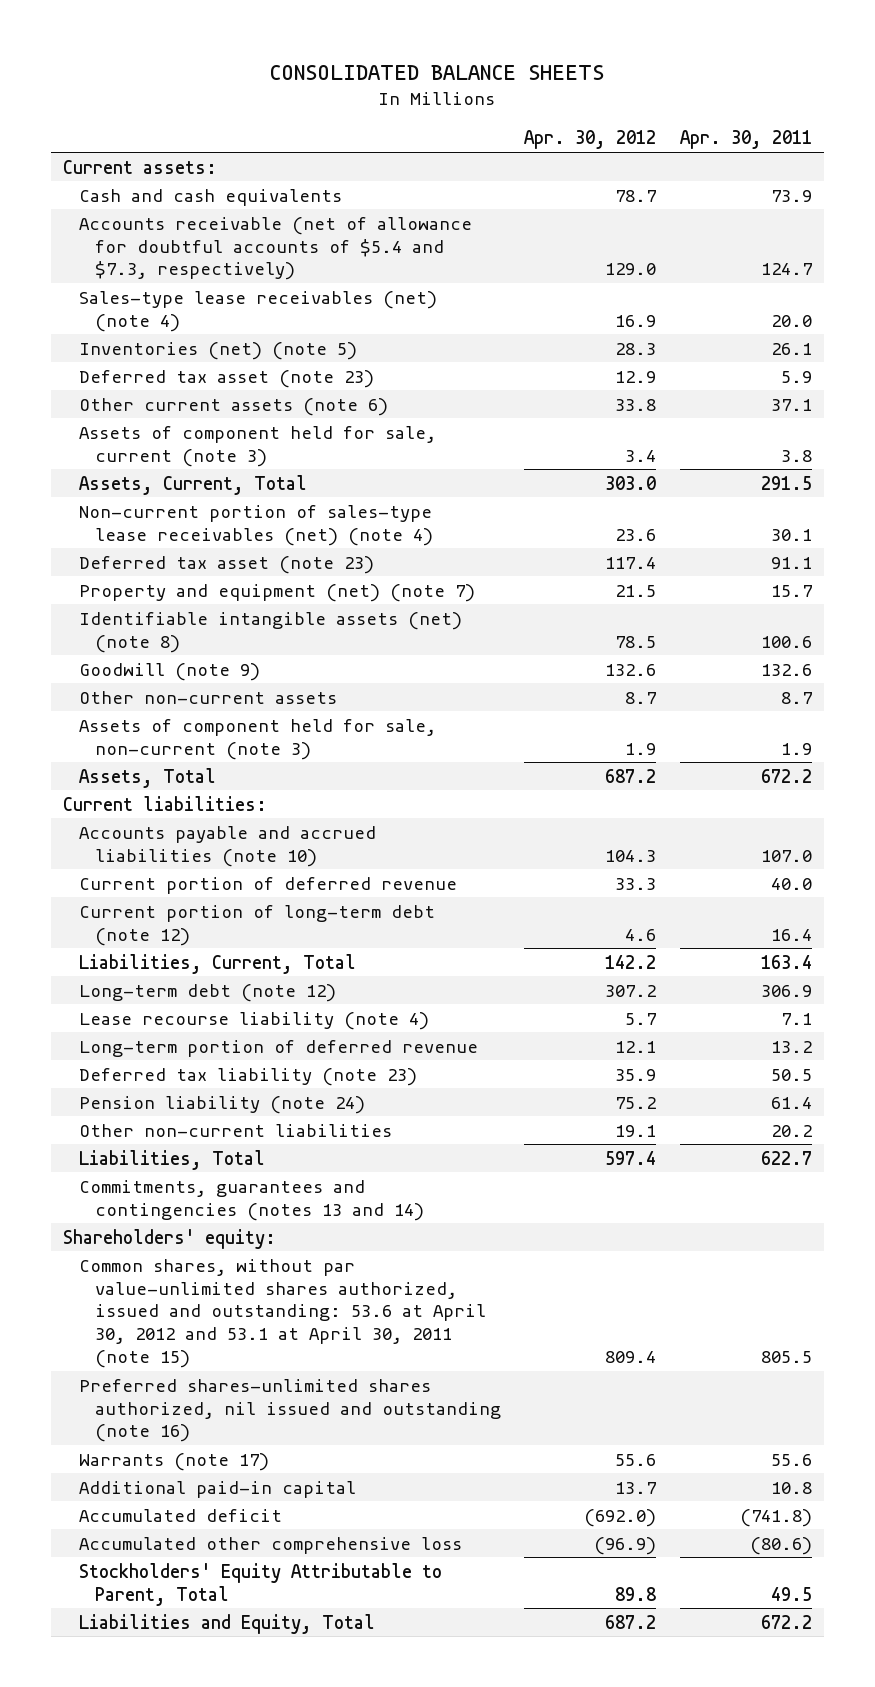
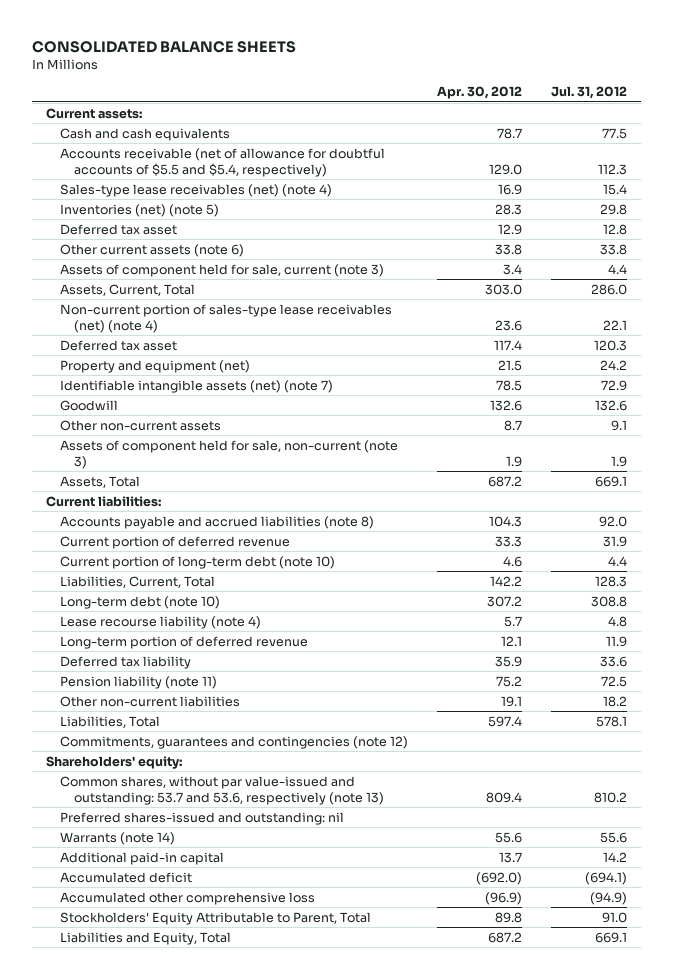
[680,130,813,150] Apr. 30, 2011 -> none
none -> [550,86,627,100] Jul. 31, 2012
[78,216,472,281] Accounts receivable (net of allowance for doubtful accounts of $5.4 and $7.3, respectively) -> [60,147,386,177] Accounts receivable (net of allowance for doubtful accounts of $5.5 and $5.4, respectively)
[78,369,374,388] Deferred tax asset (note 23) -> [60,223,178,235] Deferred tax asset
[78,555,374,574] Deferred tax asset (note 23) -> [60,339,178,351] Deferred tax asset
[78,583,475,602] Property and equipment (net) (note 7) -> [60,359,251,373] Property and equipment (net)
[78,611,462,653] Identifiable intangible assets (net) (note 8) -> [60,379,334,393] Identifiable intangible assets (net) (note 7)
[78,662,260,681] Goodwill (note 9) -> [60,399,119,411] Goodwill
[78,825,376,867] Accounts payable and accrued liabilities (note 10) -> [60,515,375,529] Accounts payable and accrued liabilities (note 8)
[78,904,435,946] Current portion of long-term debt (note 12) -> [60,555,336,569] Current portion of long-term debt (note 10)
[78,983,336,1002] Long-term debt (note 12) -> [60,595,221,609] Long-term debt (note 10)
[78,1067,417,1086] Deferred tax liability (note 23) -> [60,655,192,669] Deferred tax liability
[78,1095,365,1114] Pension liability (note 24) -> [60,675,218,689] Pension liability (note 11)
[78,1179,424,1221] Commitments, guarantees and contingencies (notes 13 and 14) -> [60,735,409,749] Commitments, guarantees and contingencies (note 12)
[78,1258,486,1369] Common shares, without par value-unlimited shares authorized, issued and outstanding: 53.6 at April 30, 2012 and 53.1 at April 30, 2011 (note 15) -> [60,775,385,805] Common shares, without par value-issued and outstanding: 53.7 and 53.6, respectively (note 13)
[78,1378,501,1443] Preferred shares-unlimited shares authorized, nil issued and outstanding (note 16) -> [60,811,345,825] Preferred shares-issued and outstanding: nil
[78,1452,269,1471] Warrants (note 17) -> [60,831,176,845] Warrants (note 14)

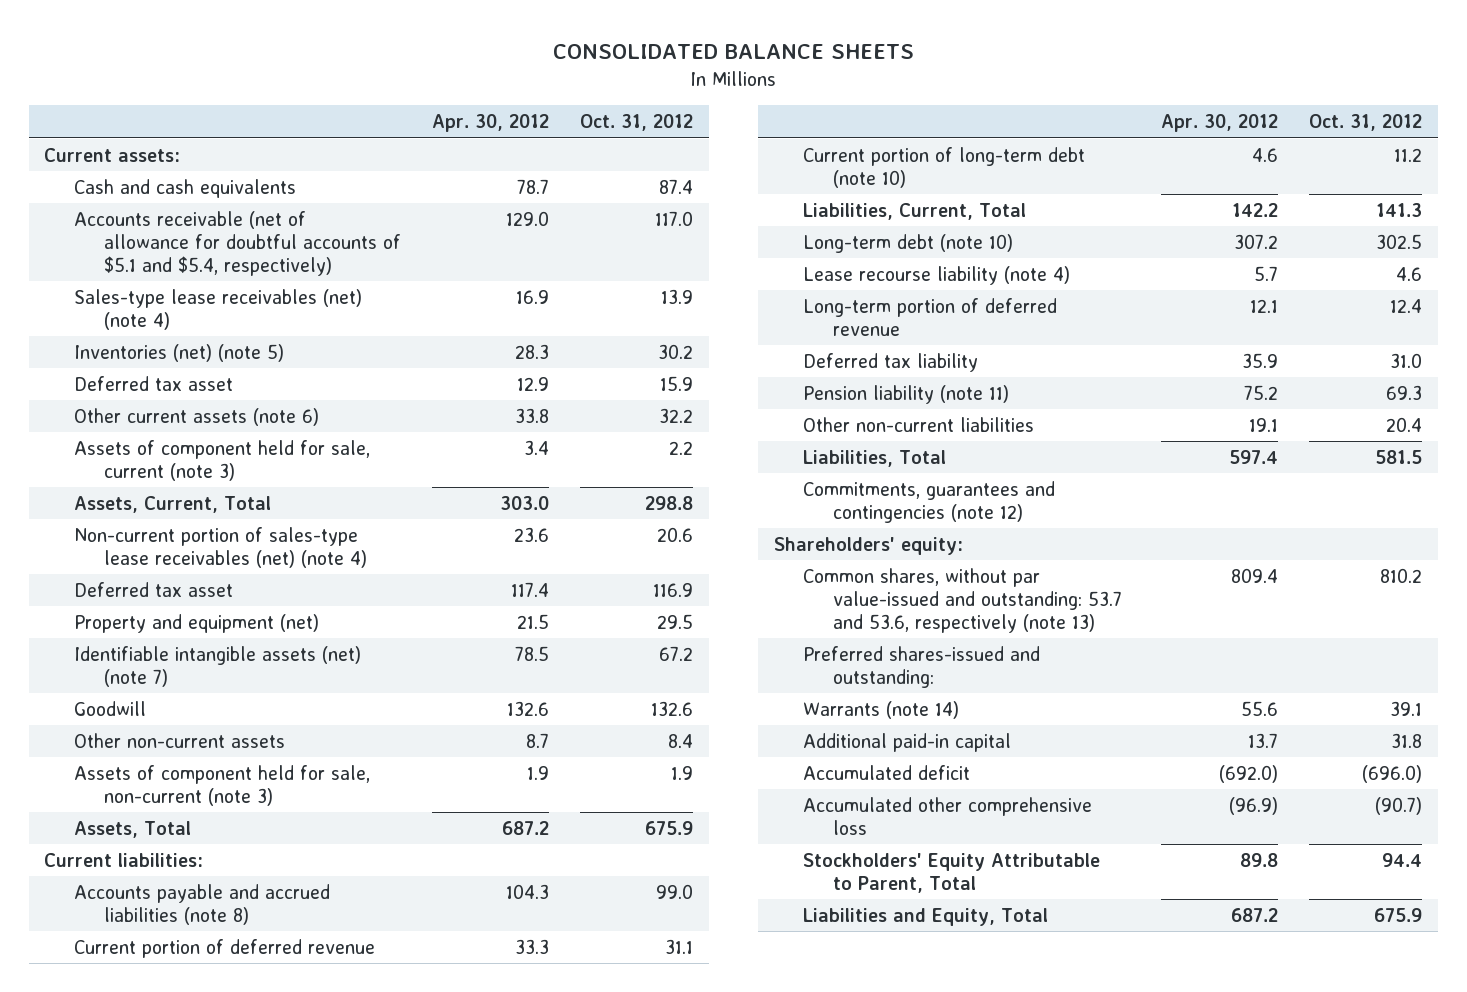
[550,86,627,100] Jul. 31, 2012 -> none
none -> [580,114,694,132] Oct. 31, 2012
[60,147,386,177] Accounts receivable (net of allowance for doubtful accounts of $5.5 and $5.4, respectively) -> [74,210,401,276] Accounts receivable (net of allowance for doubtful accounts of $5.1 and $5.4, respectively)
[60,811,345,825] Preferred shares-issued and outstanding: nil -> [803,645,1041,688] Preferred shares-issued and outstanding:

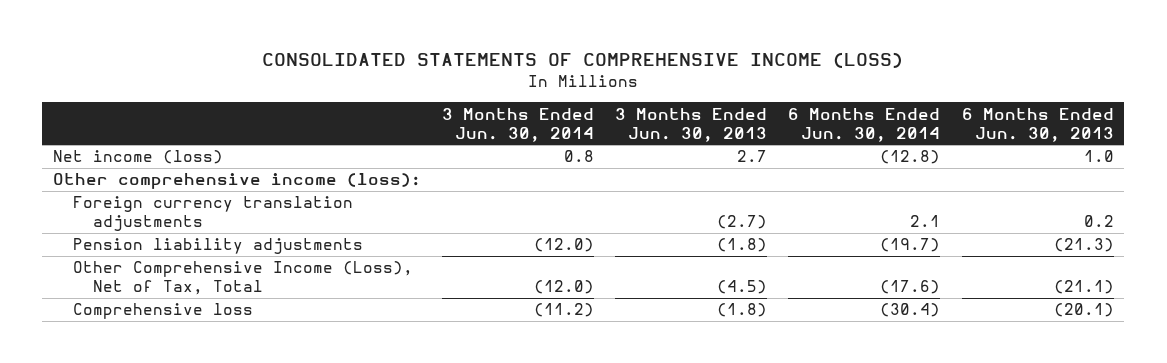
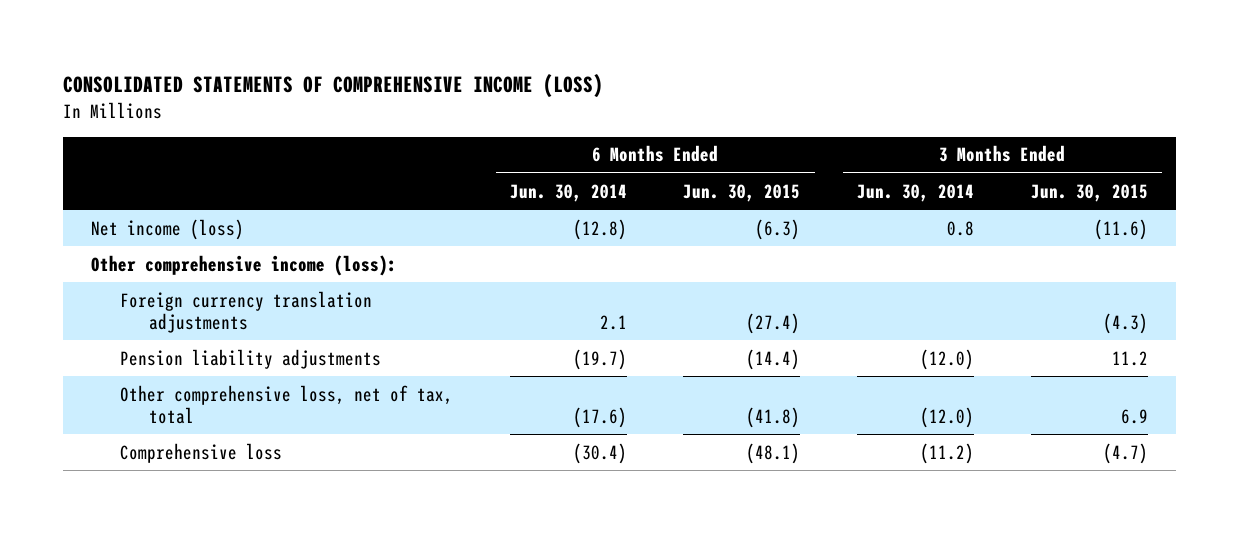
[615,107,768,142] 3 Months Ended Jun. 30, 2013 -> none
[961,107,1114,142] 6 Months Ended Jun. 30, 2013 -> none
none -> [683,183,801,202] Jun. 30, 2015
none -> [1030,183,1148,202] Jun. 30, 2015
[72,261,413,296] Other Comprehensive Income (Loss), Net of Tax, Total -> [120,384,454,424] Other comprehensive loss, net of tax, total

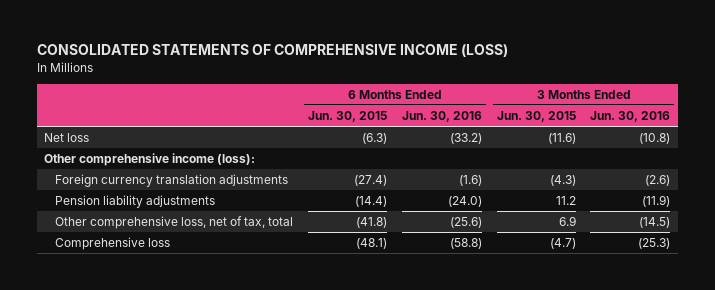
[509,183,627,202] Jun. 30, 2014 -> none
[856,183,974,202] Jun. 30, 2014 -> none
none -> [401,111,482,123] Jun. 30, 2016
none -> [590,111,671,123] Jun. 30, 2016
[91,218,245,240] Net income (loss) -> [44,133,90,143] Net loss

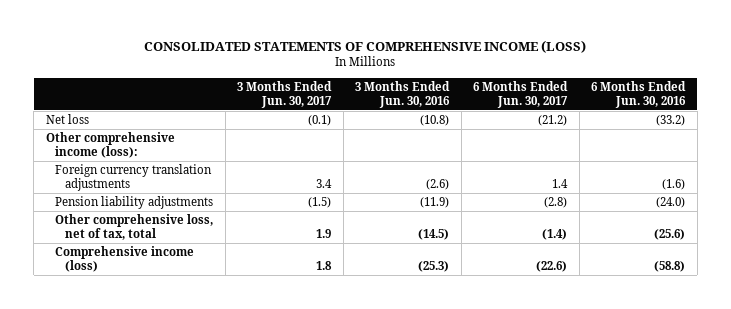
[308,111,388,123] Jun. 30, 2015 -> none
[496,111,576,123] Jun. 30, 2015 -> none
none -> [237,80,333,108] 3 Months Ended Jun. 30, 2017
none -> [473,80,569,108] 6 Months Ended Jun. 30, 2017
[55,237,171,251] Comprehensive loss -> [55,246,195,273] Comprehensive income (loss)

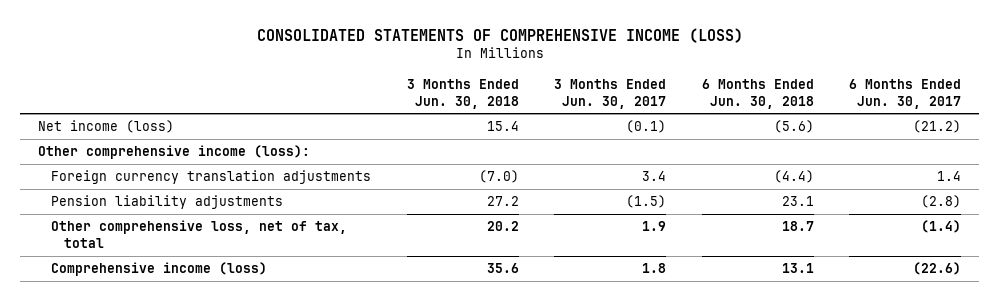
[355,80,451,108] 3 Months Ended Jun. 30, 2016 -> none
[591,80,687,108] 6 Months Ended Jun. 30, 2016 -> none
none -> [406,78,519,109] 3 Months Ended Jun. 30, 2018
none -> [701,78,814,109] 6 Months Ended Jun. 30, 2018
[45,114,89,125] Net loss -> [38,120,175,134] Net income (loss)

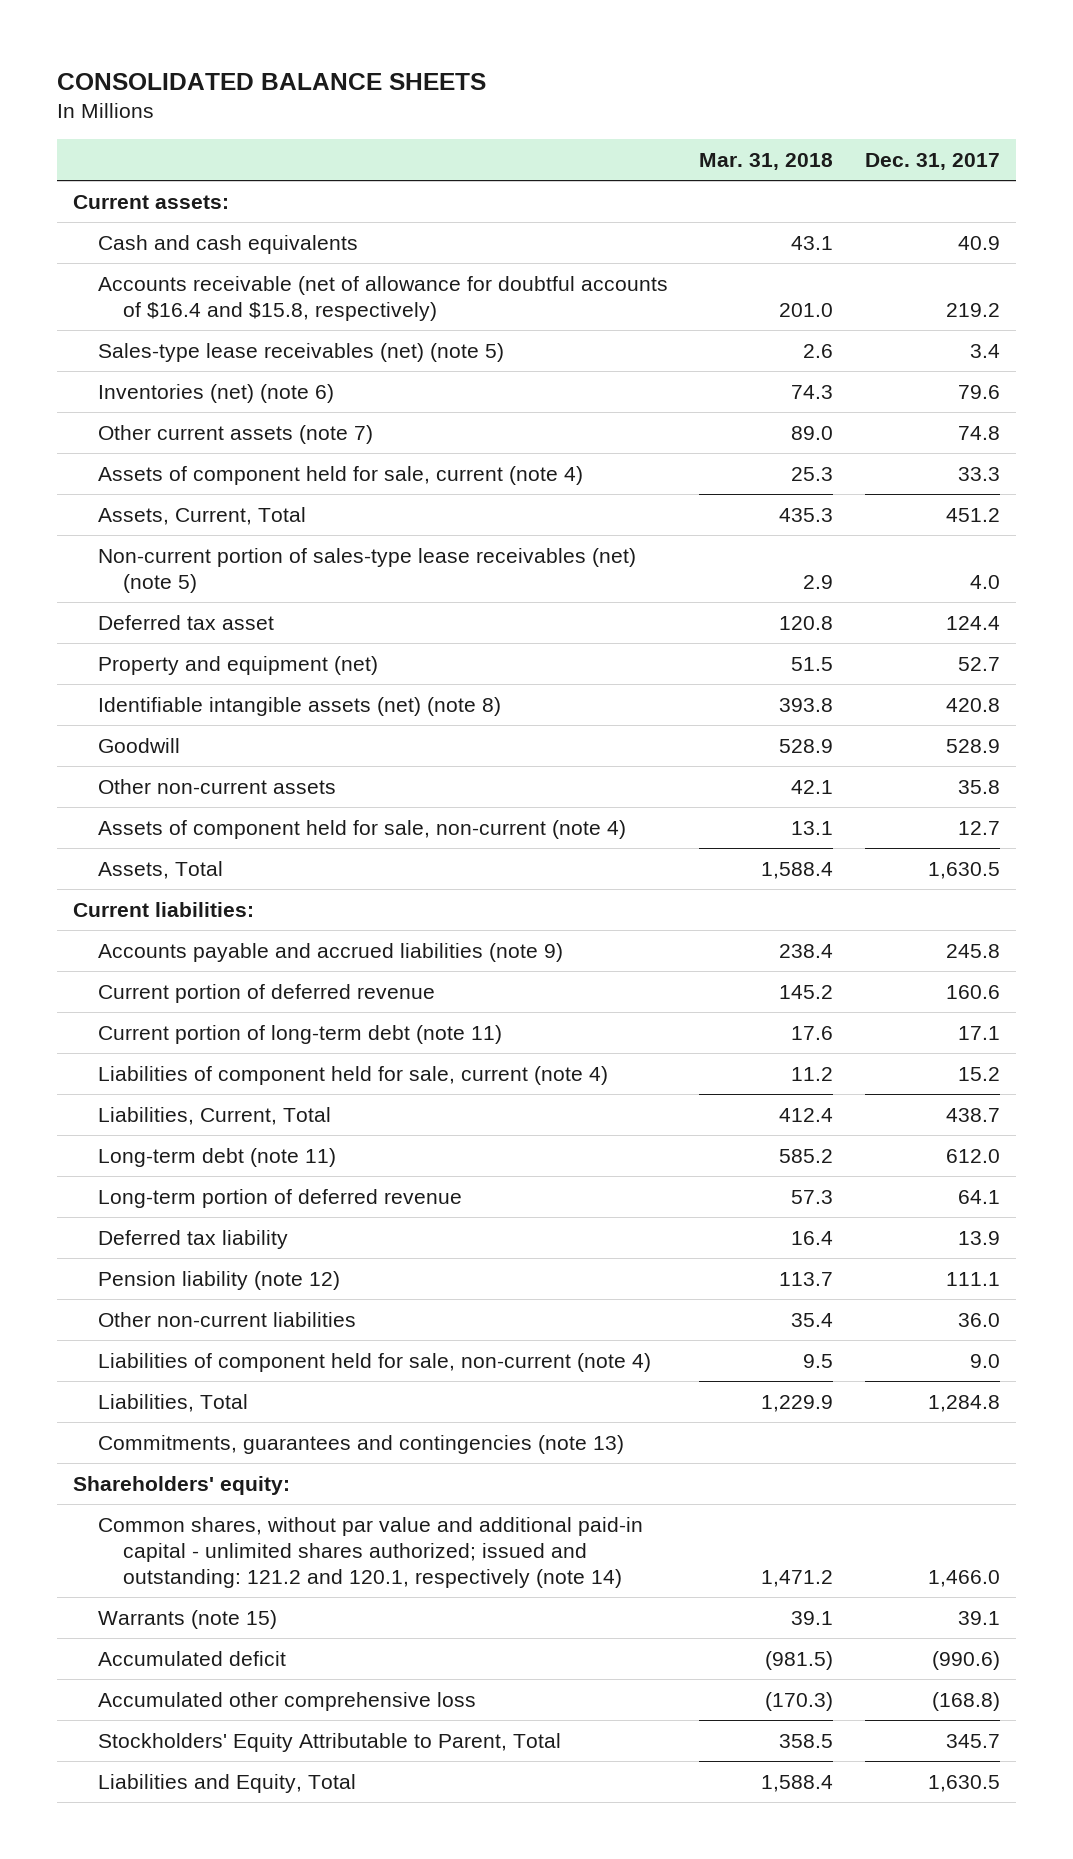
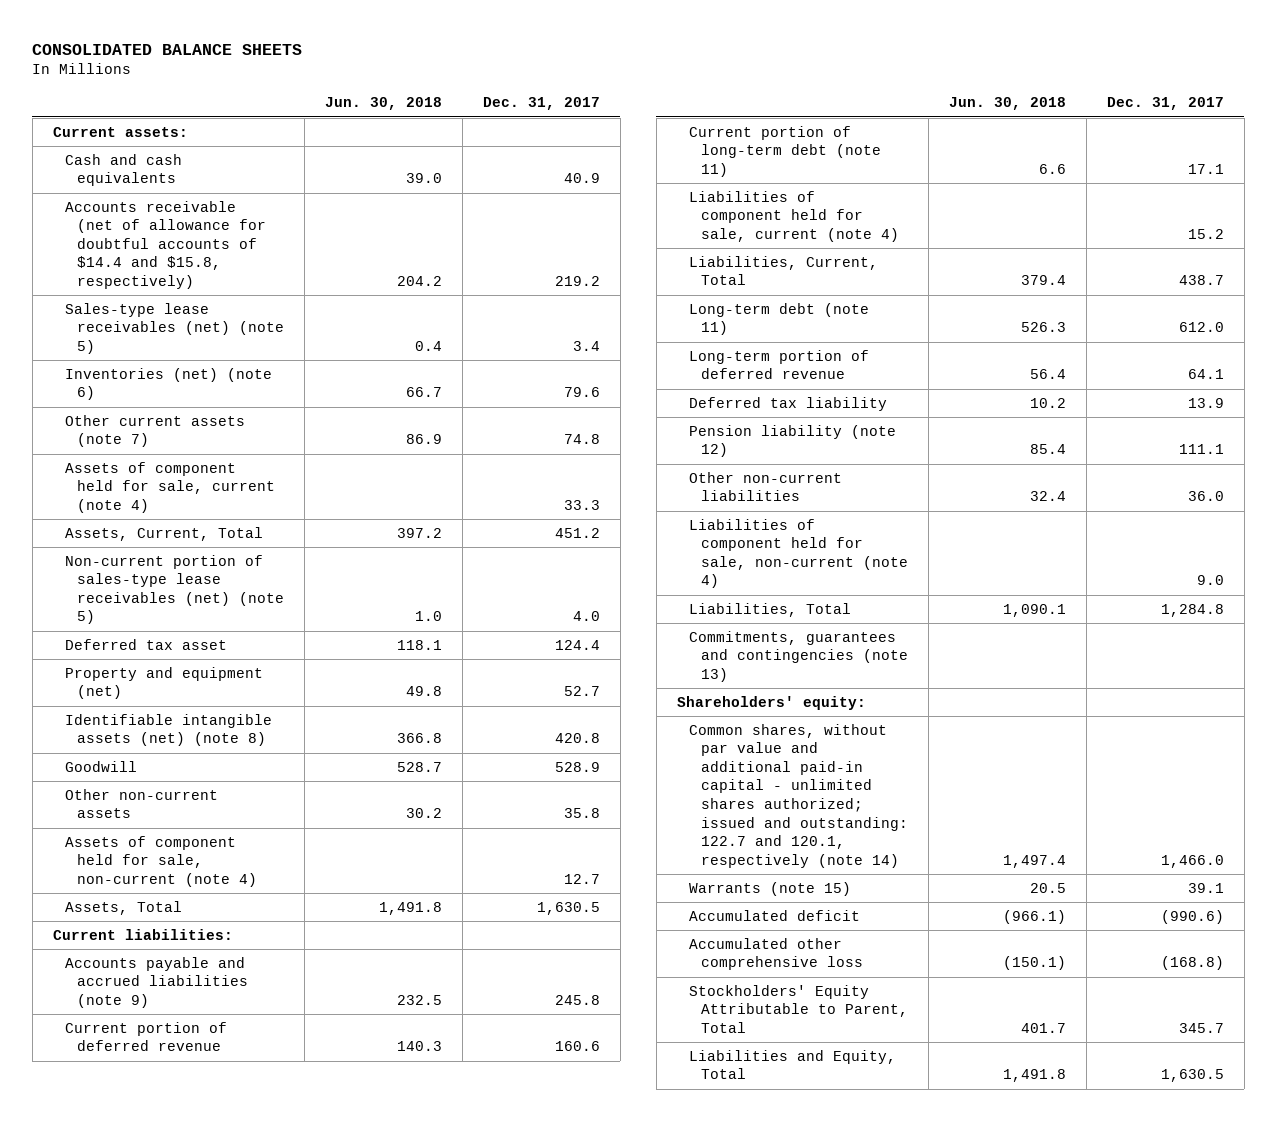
[699,153,834,171] Mar. 31, 2018 -> none
none -> [324,97,442,111] Jun. 30, 2018
[97,275,668,321] Accounts receivable (net of allowance for doubtful accounts of $16.4 and $15.8, respectively) -> [64,200,267,290] Accounts receivable (net of allowance for doubtful accounts of $14.4 and $15.8, respectively)
[97,1516,643,1589] Common shares, without par value and additional paid-in capital - unlimited shares authorized; issued and outstanding: 121.2 and 120.1, respectively (note 14) -> [688,723,909,868] Common shares, without par value and additional paid-in capital - unlimited shares authorized; issued and outstanding: 122.7 and 120.1, respectively (note 14)

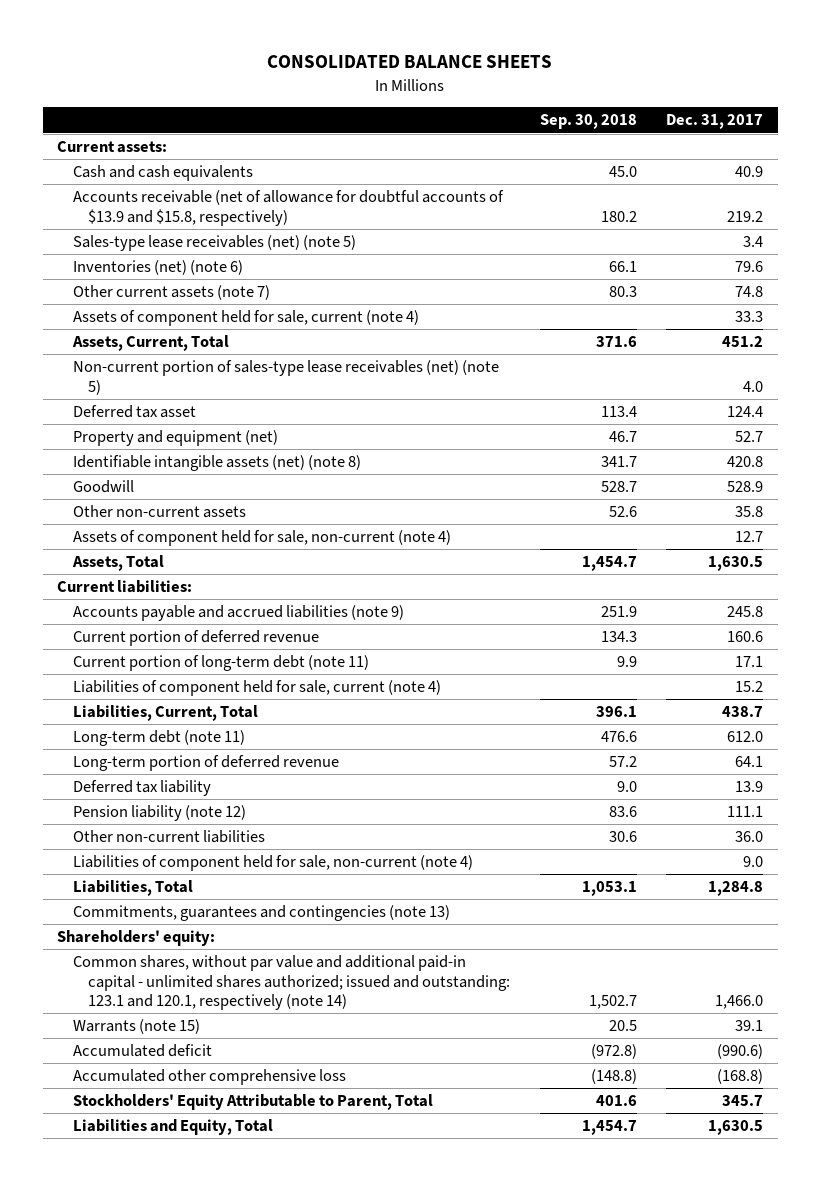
[324,97,442,111] Jun. 30, 2018 -> none
none -> [539,114,637,130] Sep. 30, 2018
[64,200,267,290] Accounts receivable (net of allowance for doubtful accounts of $14.4 and $15.8, respectively) -> [72,190,504,226] Accounts receivable (net of allowance for doubtful accounts of $13.9 and $15.8, respectively)
[688,723,909,868] Common shares, without par value and additional paid-in capital - unlimited shares authorized; issued and outstanding: 122.7 and 120.1, respectively (note 14) -> [72,955,511,1010] Common shares, without par value and additional paid-in capital - unlimited shares authorized; issued and outstanding: 123.1 and 120.1, respectively (note 14)

